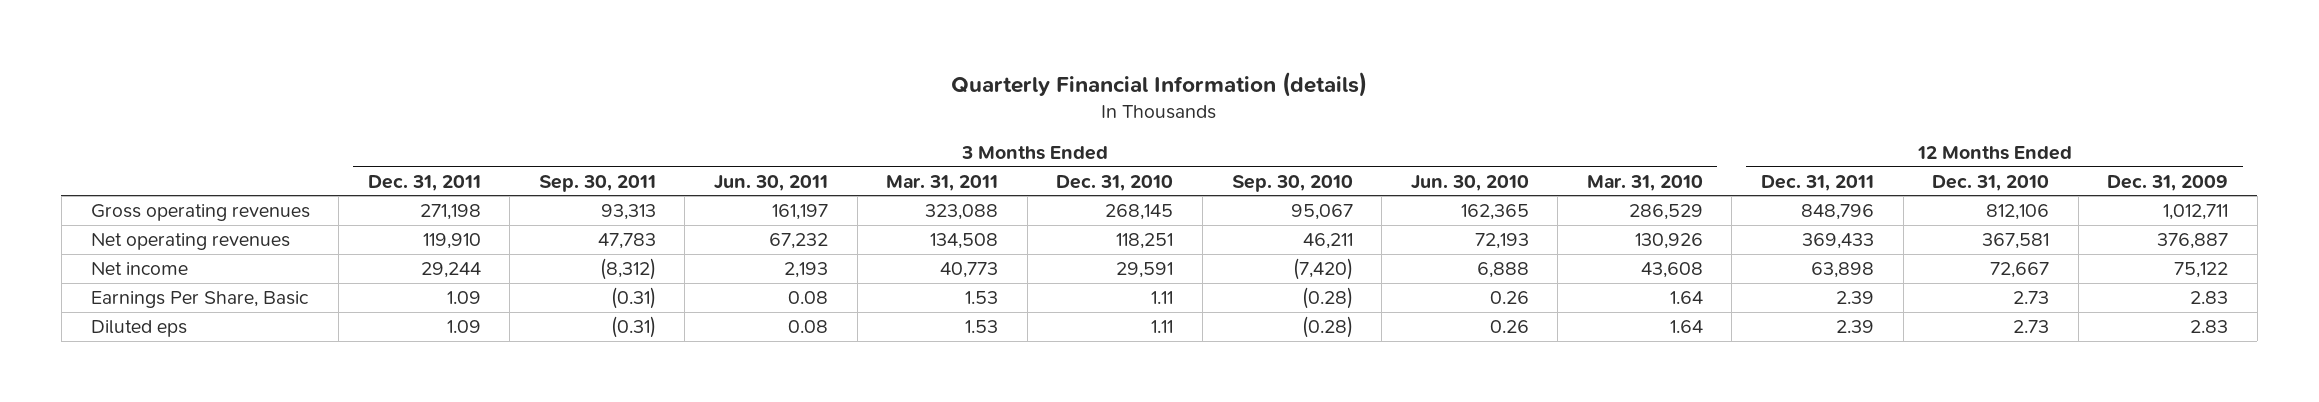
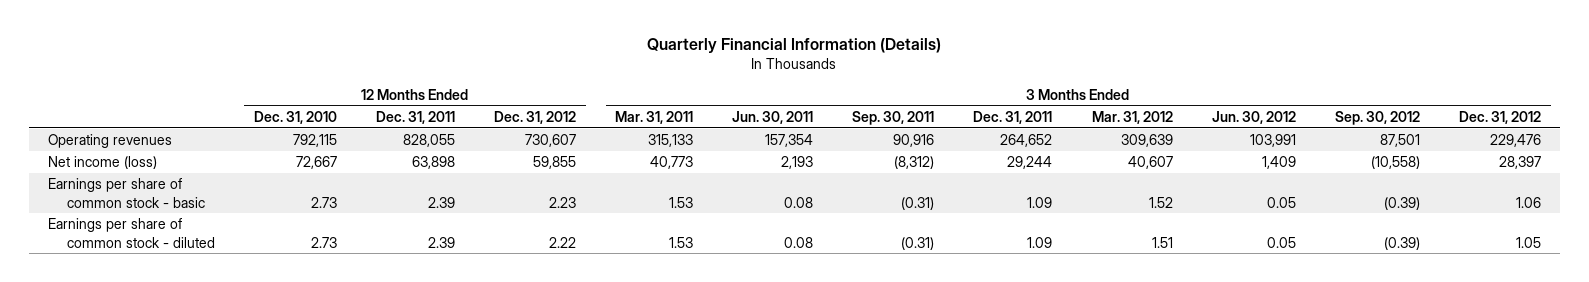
[951,71,1368,97] Quarterly Financial Information (details) -> [647,38,942,54] Quarterly Financial Information (Details)
[1056,174,1174,191] Dec. 31, 2010 -> none
[1231,174,1353,192] Sep. 30, 2010 -> none
[1410,174,1529,191] Jun. 30, 2010 -> none
[1586,174,1703,191] Mar. 31, 2010 -> none
[2107,174,2229,191] Dec. 31, 2009 -> none
none -> [494,110,577,124] Dec. 31, 2012
none -> [1091,110,1173,124] Mar. 31, 2012
none -> [1211,110,1296,124] Jun. 30, 2012
none -> [1334,110,1420,125] Sep. 30, 2012
none -> [1458,110,1541,124] Dec. 31, 2012
[90,233,290,251] Net operating revenues -> none
[90,204,310,222] Gross operating revenues -> [48,134,173,149] Operating revenues
[419,204,481,221] 271,198 -> [1000,134,1053,148] 264,652
[600,204,656,221] 93,313 -> [893,134,935,148] 90,916
[772,204,829,221] 161,197 -> [765,134,814,148] 157,354
[925,204,999,221] 323,088 -> [648,134,694,148] 315,133
[1801,204,1875,221] 848,796 -> [403,134,456,148] 828,055
[1986,204,2050,221] 812,106 -> [293,134,338,148] 792,115
[90,262,188,276] Net income -> [48,156,158,170] Net income (loss)
[90,291,309,309] Earnings Per Share, Basic -> [48,178,206,208] Earnings per share of common stock - basic
[90,320,187,338] Diluted eps -> [48,218,216,248] Earnings per share of common stock - diluted

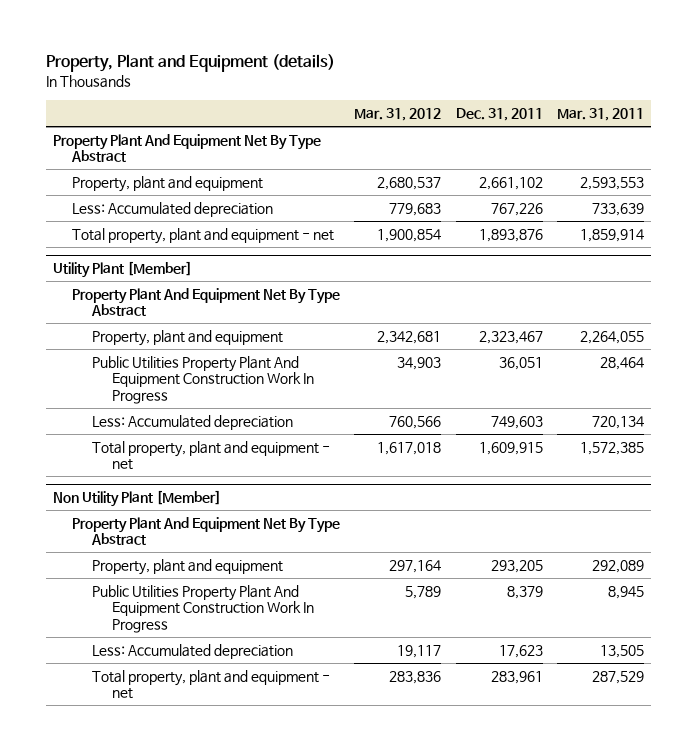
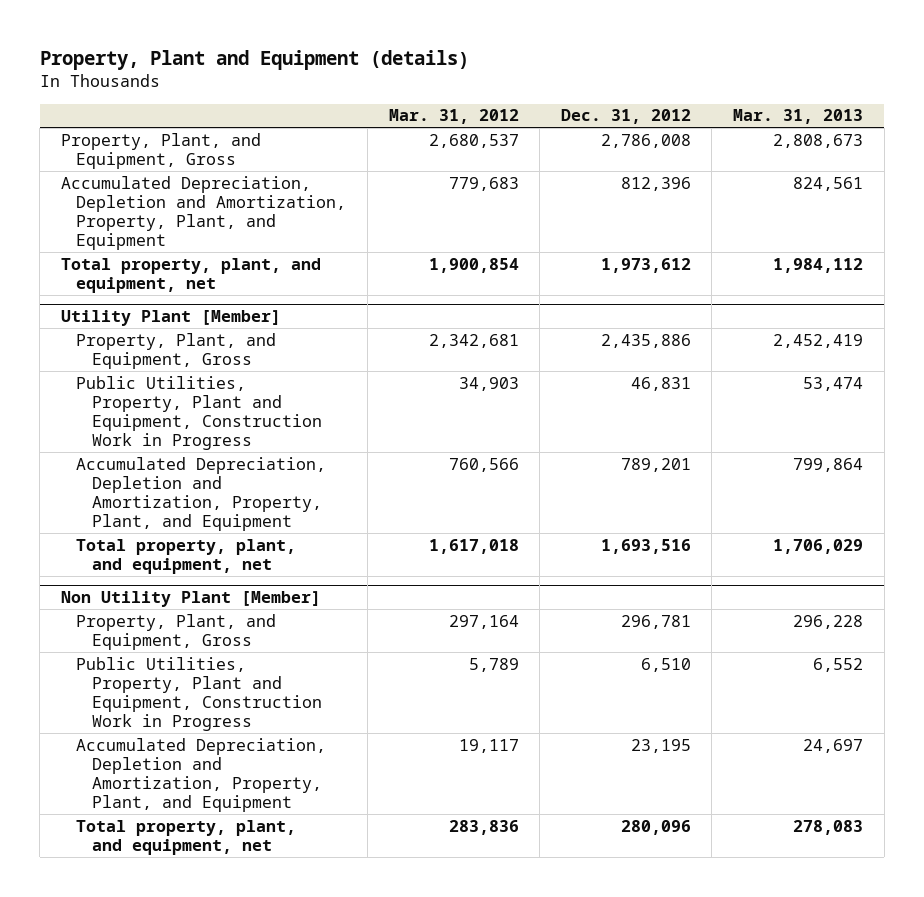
[455,108,543,122] Dec. 31, 2011 -> none
[556,108,644,122] Mar. 31, 2011 -> none
none -> [560,109,691,125] Dec. 31, 2012
none -> [732,109,863,125] Mar. 31, 2013
[52,134,321,163] Property Plant And Equipment Net By Type Abstract -> none
[72,176,264,193] Property, plant and equipment -> [60,132,261,169] Property, Plant, and Equipment, Gross
[72,202,274,218] Less: Accumulated depreciation -> [60,175,347,250] Accumulated Depreciation, Depletion and Amortization, Property, Plant, and Equipment
[72,228,335,245] Total property, plant and equipment - net -> [60,257,321,293] Total property, plant, and equipment, net
[72,288,341,317] Property Plant And Equipment Net By Type Abstract -> none
[91,330,283,347] Property, plant and equipment -> [76,332,277,369] Property, Plant, and Equipment, Gross
[91,356,314,404] Public Utilities Property Plant And Equipment Construction Work In Progress -> [76,375,322,450] Public Utilities, Property, Plant and Equipment, Construction Work in Progress
[91,415,293,431] Less: Accumulated depreciation -> [76,456,327,531] Accumulated Depreciation, Depletion and Amortization, Property, Plant, and Equipment
[91,441,330,471] Total property, plant and equipment - net -> [76,538,297,574] Total property, plant, and equipment, net
[72,517,341,546] Property Plant And Equipment Net By Type Abstract -> none
[91,559,283,576] Property, plant and equipment -> [76,613,277,650] Property, Plant, and Equipment, Gross
[91,585,314,633] Public Utilities Property Plant And Equipment Construction Work In Progress -> [76,656,322,731] Public Utilities, Property, Plant and Equipment, Construction Work in Progress
[91,644,293,660] Less: Accumulated depreciation -> [76,737,327,812] Accumulated Depreciation, Depletion and Amortization, Property, Plant, and Equipment
[91,670,330,700] Total property, plant and equipment - net -> [76,819,297,855] Total property, plant, and equipment, net

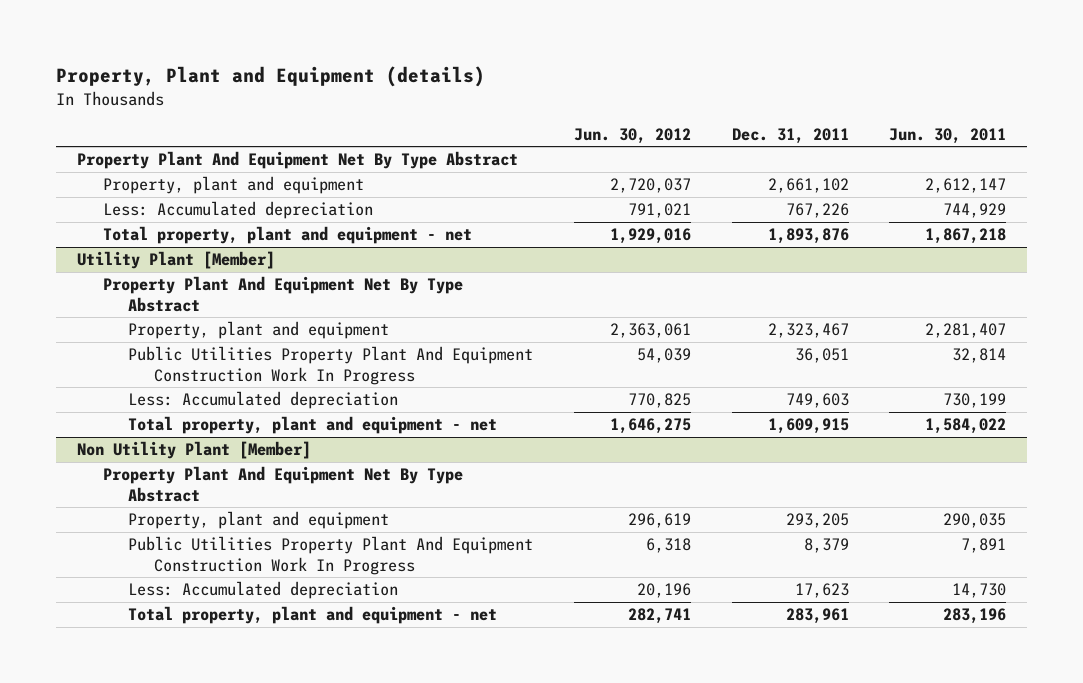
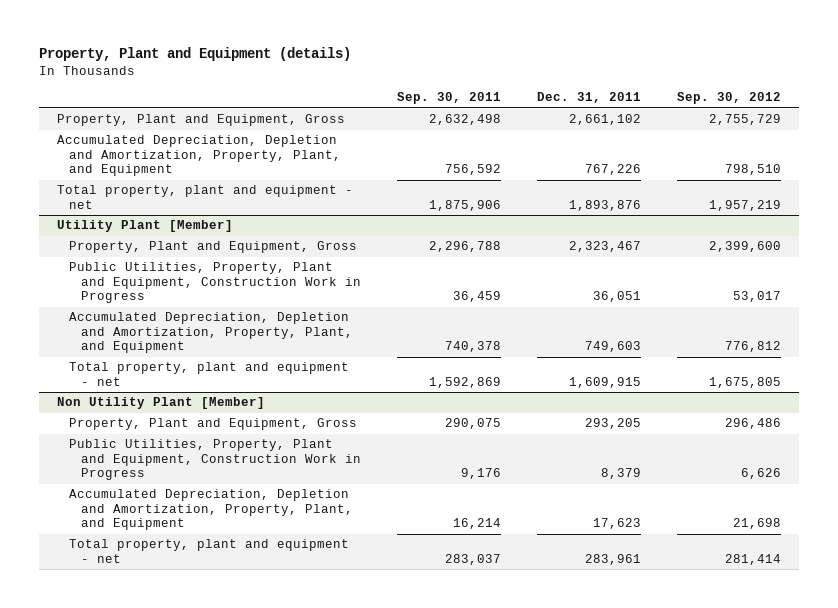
[574,127,692,144] Jun. 30, 2012 -> none
[889,127,1007,144] Jun. 30, 2011 -> none
none -> [397,92,502,105] Sep. 30, 2011
none -> [676,92,781,105] Sep. 30, 2012
[76,151,518,170] Property Plant And Equipment Net By Type Abstract -> none
[102,176,364,195] Property, plant and equipment -> [56,114,345,127] Property, Plant and Equipment, Gross
[102,201,373,220] Less: Accumulated depreciation -> [56,135,342,177] Accumulated Depreciation, Depletion and Amortization, Property, Plant, and Equipment
[102,276,463,312] Property Plant And Equipment Net By Type Abstract -> none
[128,321,390,340] Property, plant and equipment -> [69,241,358,254] Property, Plant and Equipment, Gross
[128,346,534,385] Public Utilities Property Plant And Equipment Construction Work In Progress -> [69,262,362,304] Public Utilities, Property, Plant and Equipment, Construction Work in Progress
[128,391,399,410] Less: Accumulated depreciation -> [69,312,354,354] Accumulated Depreciation, Depletion and Amortization, Property, Plant, and Equipment
[102,466,463,502] Property Plant And Equipment Net By Type Abstract -> none
[128,511,390,530] Property, plant and equipment -> [69,418,358,431] Property, Plant and Equipment, Gross
[128,536,534,575] Public Utilities Property Plant And Equipment Construction Work In Progress -> [69,439,362,481] Public Utilities, Property, Plant and Equipment, Construction Work in Progress
[128,581,399,600] Less: Accumulated depreciation -> [69,489,354,531] Accumulated Depreciation, Depletion and Amortization, Property, Plant, and Equipment

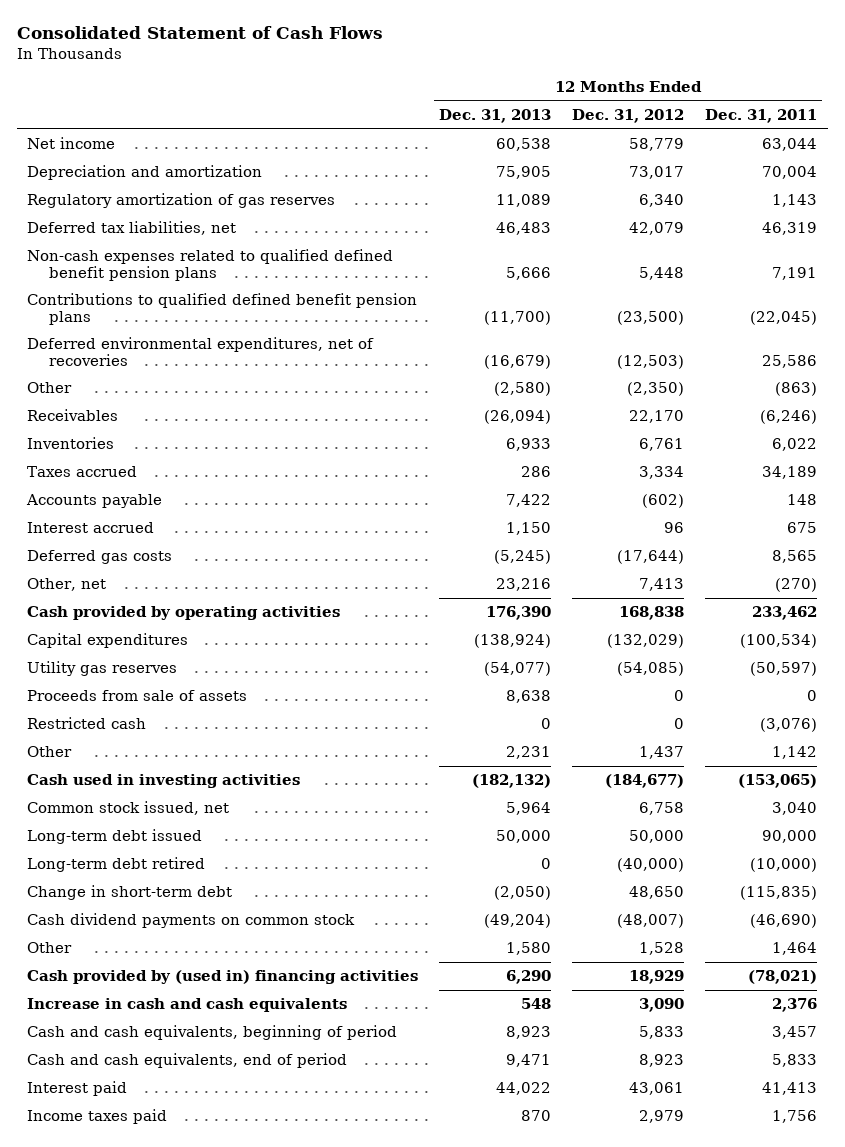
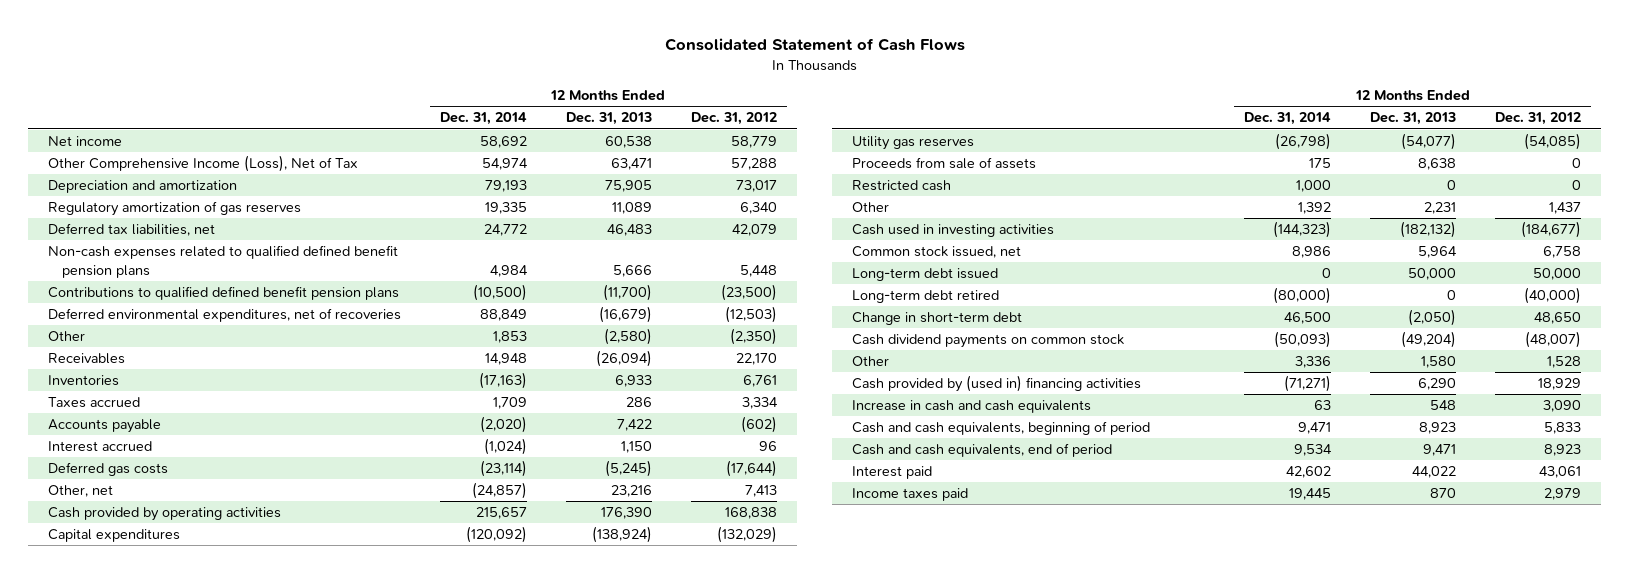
[705,108,818,123] Dec. 31, 2011 -> none
none -> [439,112,527,126] Dec. 31, 2014
none -> [47,154,358,172] Other Comprehensive Income (Loss), Net of Tax

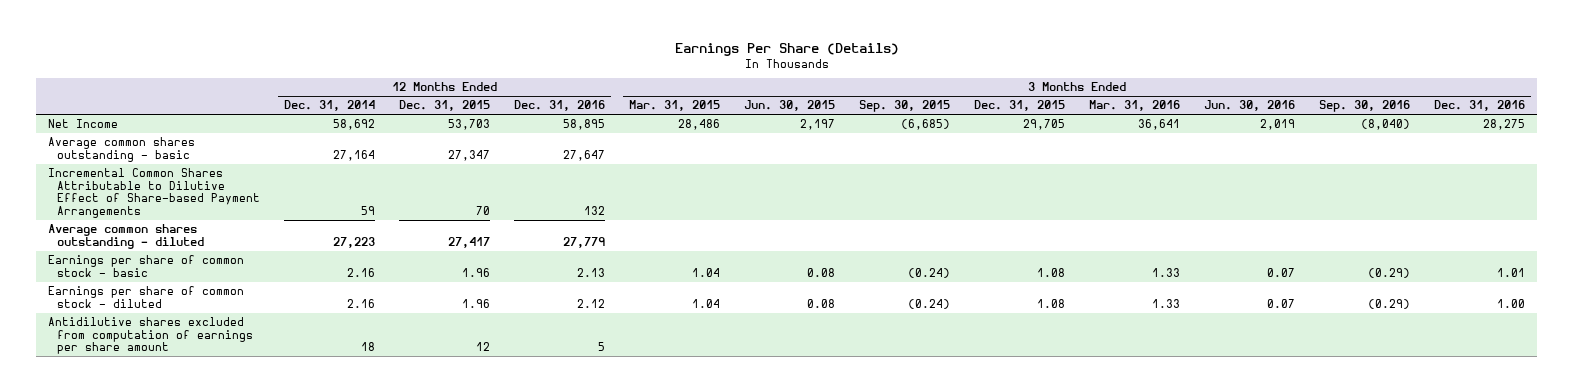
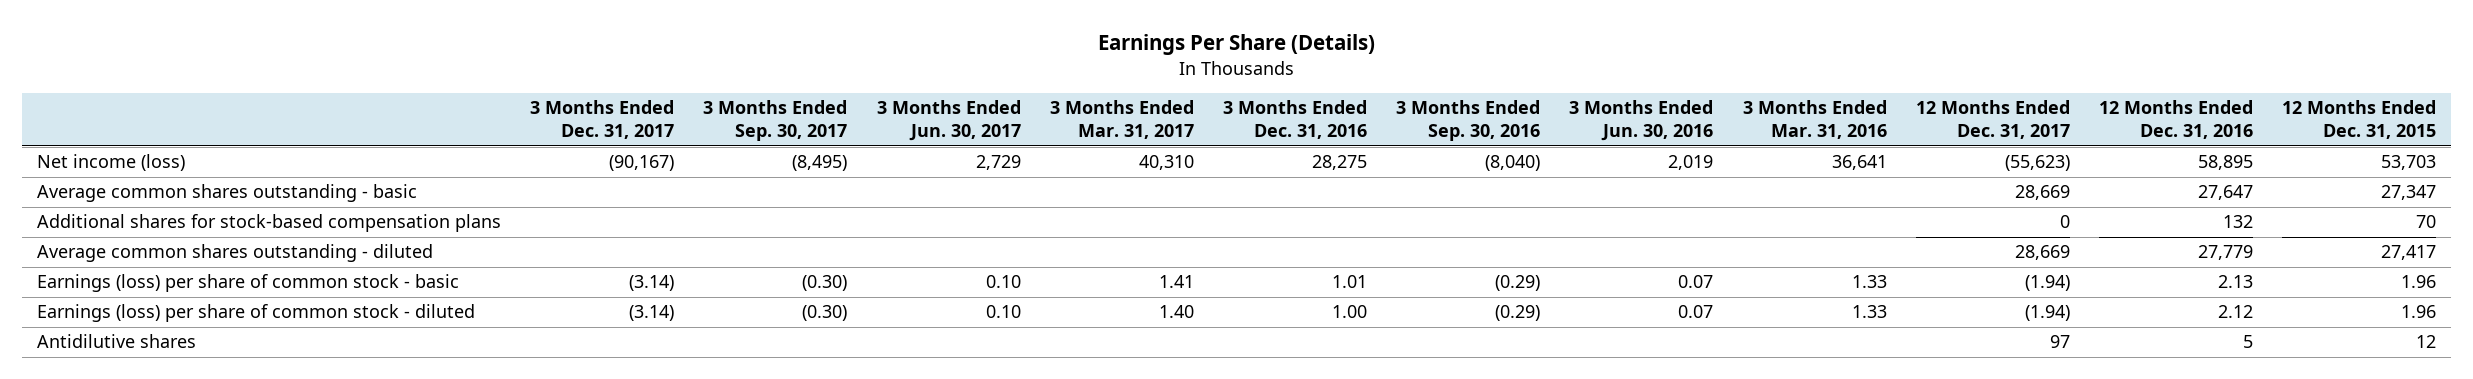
[284,100,376,112] Dec. 31, 2014 -> none
[629,100,721,112] Mar. 31, 2015 -> none
[744,100,836,112] Jun. 30, 2015 -> none
[859,100,951,113] Sep. 30, 2015 -> none
[973,100,1065,112] Dec. 31, 2015 -> none
none -> [530,99,675,140] 3 Months Ended Dec. 31, 2017
none -> [703,99,848,142] 3 Months Ended Sep. 30, 2017
none -> [876,99,1021,142] 3 Months Ended Jun. 30, 2017
none -> [1049,99,1194,140] 3 Months Ended Mar. 31, 2017
none -> [1915,99,2070,140] 12 Months Ended Dec. 31, 2017
[48,119,119,129] Net Income -> [37,154,186,172] Net income (loss)
[48,168,261,219] Incremental Common Shares Attributable to Dilutive Effect of Share-based Payment Arrangements -> [37,214,502,233] Additional shares for stock-based compensation plans
[48,255,245,277] Earnings per share of common stock - basic -> [37,274,460,293] Earnings (loss) per share of common stock - basic
[48,286,245,308] Earnings per share of common stock - diluted -> [37,304,476,323] Earnings (loss) per share of common stock - diluted
[48,317,254,355] Antidilutive shares excluded from computation of earnings per share amount -> [37,334,197,349] Antidilutive shares

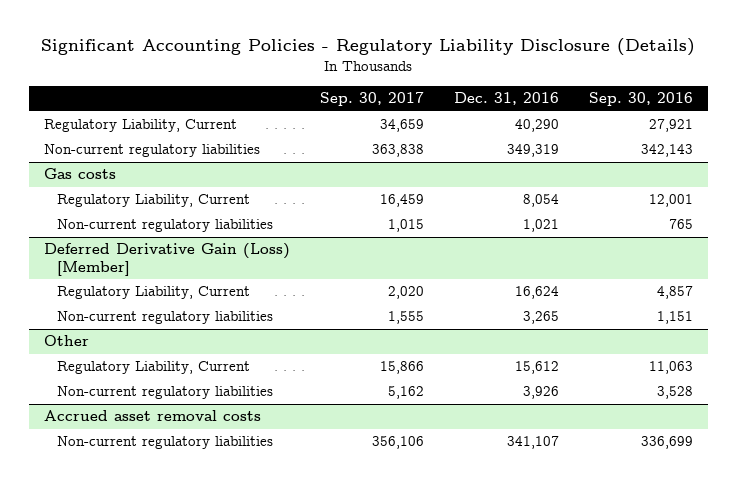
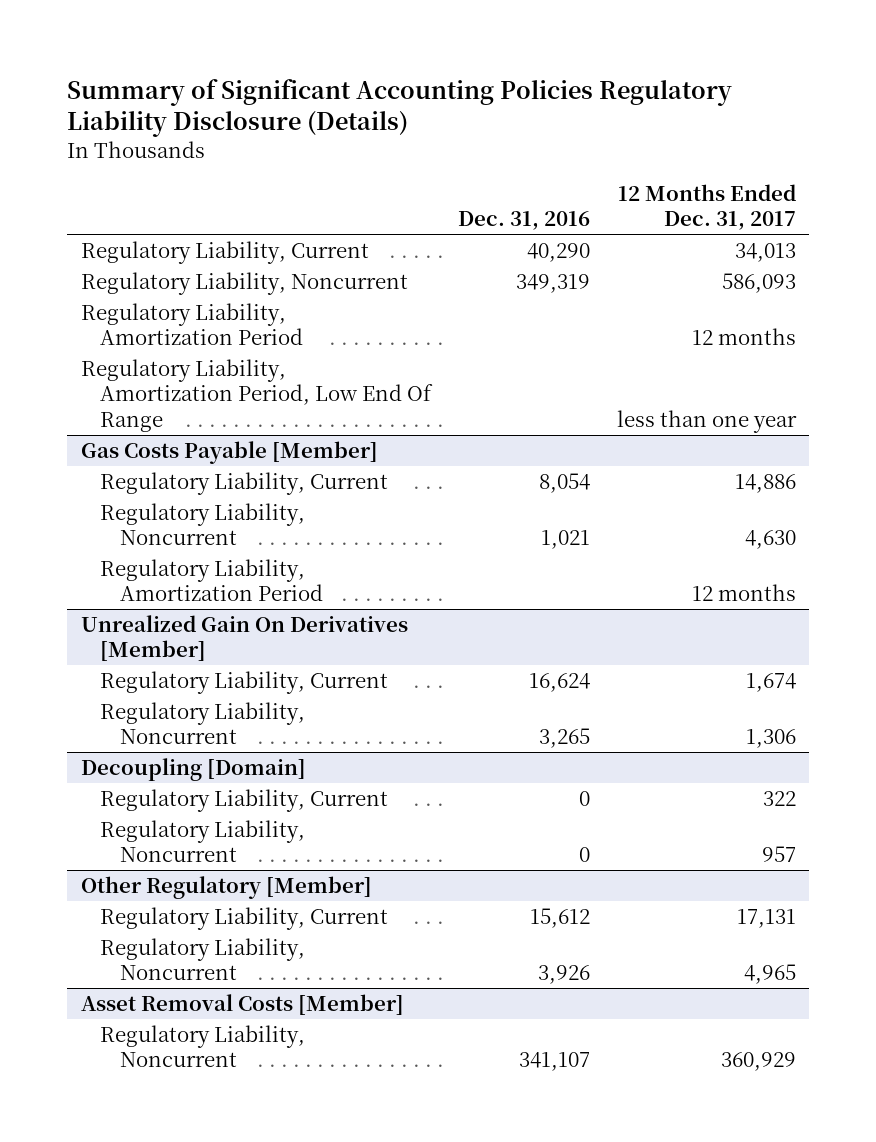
[41,38,696,57] Significant Accounting Policies - Regulatory Liability Disclosure (Details) -> [67,78,733,138] Summary of Significant Accounting Policies Regulatory Liability Disclosure (Details)
[319,92,424,107] Sep. 30, 2017 -> none
[588,92,693,107] Sep. 30, 2016 -> none
none -> [617,183,796,231] 12 Months Ended Dec. 31, 2017
[43,144,260,158] Non-current regulatory liabilities -> [80,271,408,295] Regulatory Liability, Noncurrent
none -> [80,302,304,346] Regulatory Liability, Amortization Period
none -> [80,358,434,432] Regulatory Liability, Amortization Period, Low End Of Range
[43,168,116,180] Gas costs -> [80,440,378,464] Gas Costs Payable [Member]
[57,219,274,233] Non-current regulatory liabilities -> [100,502,306,546] Regulatory Liability, Noncurrent
none -> [100,558,323,602] Regulatory Liability, Amortization Period
[43,243,290,276] Deferred Derivative Gain (Loss) [Member] -> [80,614,408,662] Unrealized Gain On Derivatives [Member]
[57,311,274,325] Non-current regulatory liabilities -> [100,701,306,745] Regulatory Liability, Noncurrent
none -> [80,757,306,781] Decoupling [Domain]
none -> [100,788,389,812] Regulatory Liability, Current
none -> [100,819,306,863] Regulatory Liability, Noncurrent
[43,335,89,347] Other -> [80,875,372,899] Other Regulatory [Member]
[57,386,274,400] Non-current regulatory liabilities -> [100,937,306,981] Regulatory Liability, Noncurrent
[43,410,261,422] Accrued asset removal costs -> [80,993,404,1015] Asset Removal Costs [Member]
[57,436,274,450] Non-current regulatory liabilities -> [100,1024,306,1068] Regulatory Liability, Noncurrent

